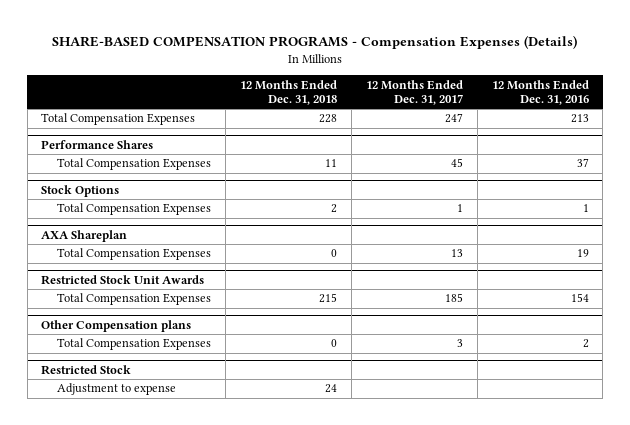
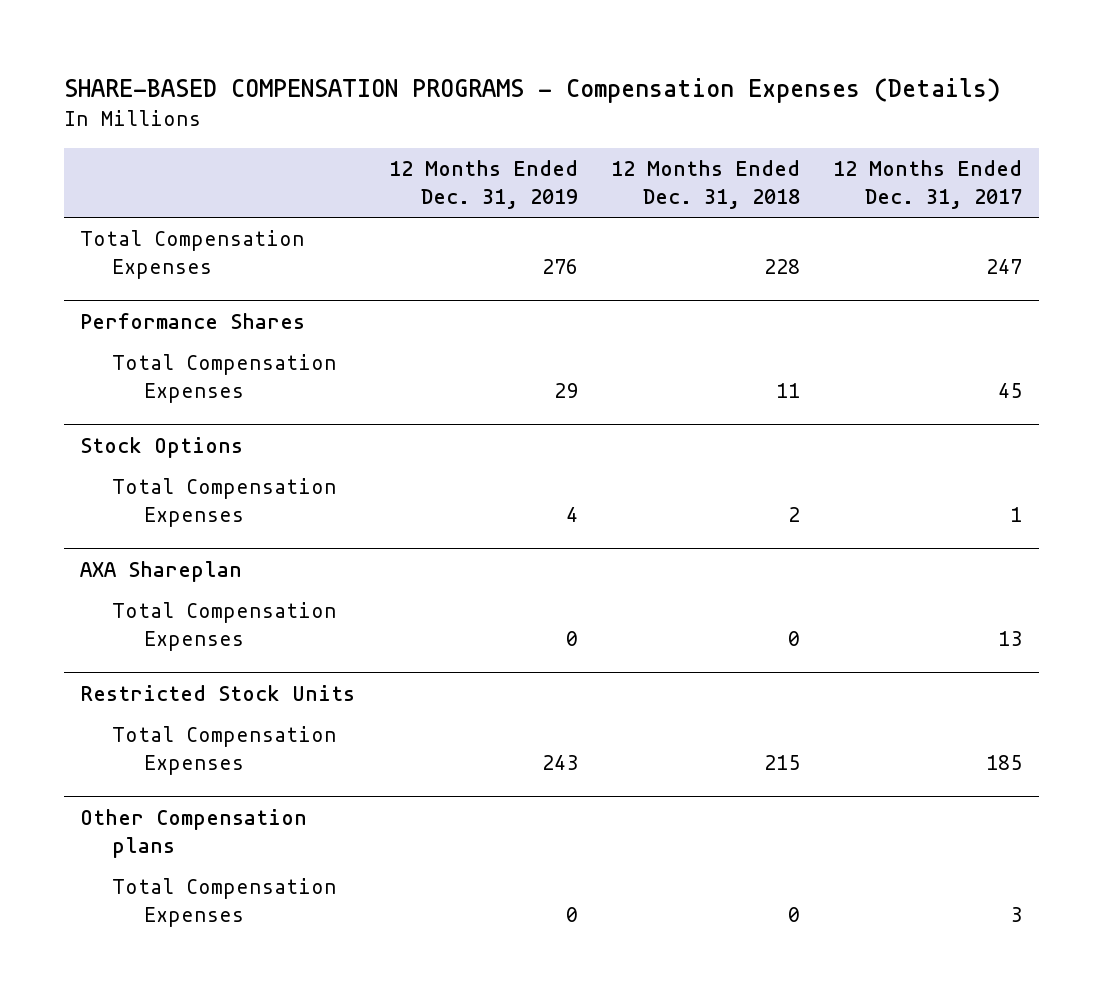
[491,79,589,105] 12 Months Ended Dec. 31, 2016 -> none
none -> [388,160,578,209] 12 Months Ended Dec. 31, 2019
[41,274,205,285] Restricted Stock Unit Awards -> [80,685,356,702] Restricted Stock Units
[41,364,132,375] Restricted Stock -> none
[57,383,177,396] Adjustment to expense -> none

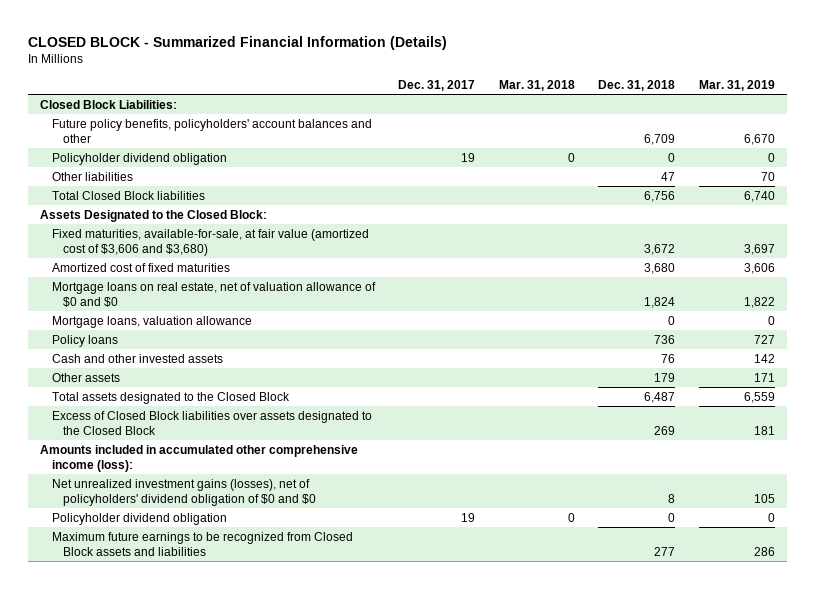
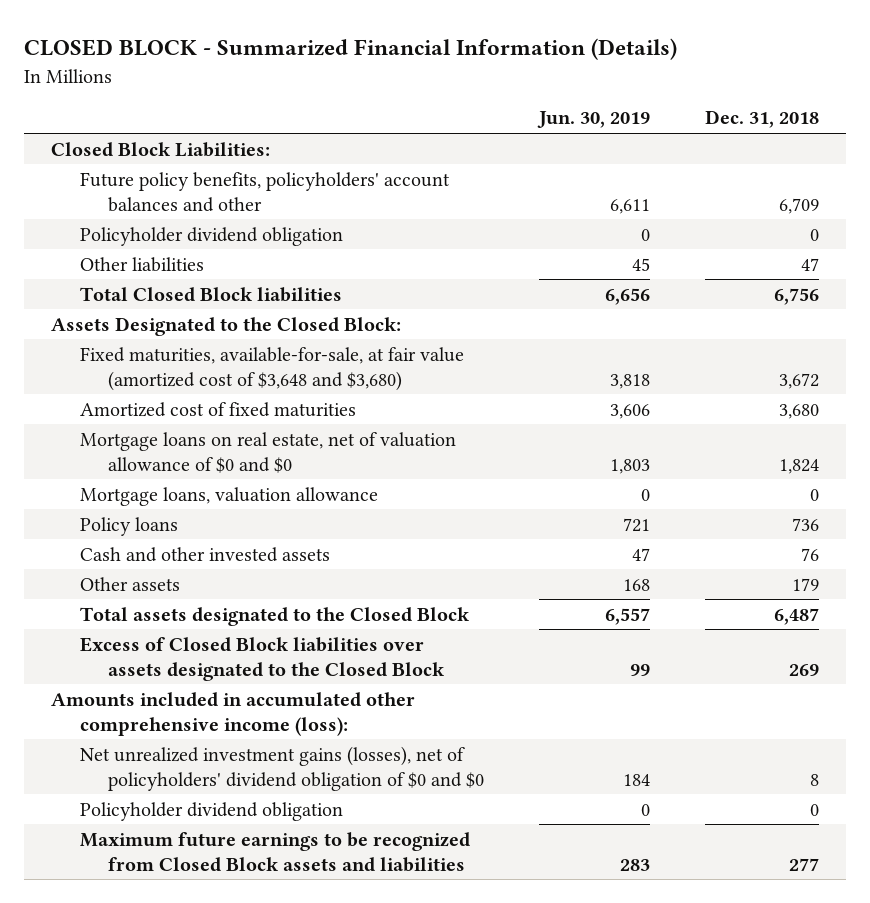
[398,80,476,92] Dec. 31, 2017 -> none
[498,80,575,92] Mar. 31, 2018 -> none
[698,80,775,92] Mar. 31, 2019 -> none
none -> [537,111,651,129] Jun. 30, 2019
[51,228,369,257] Fixed maturities, available-for-sale, at fair value (amortized cost of $3,606 and $3,680) -> [79,346,464,391] Fixed maturities, available-for-sale, at fair value (amortized cost of $3,648 and $3,680)

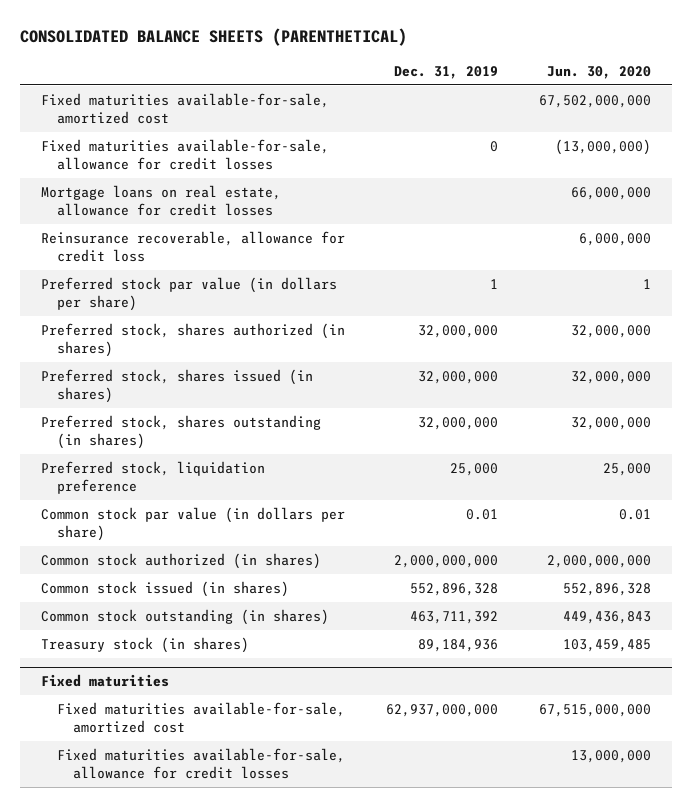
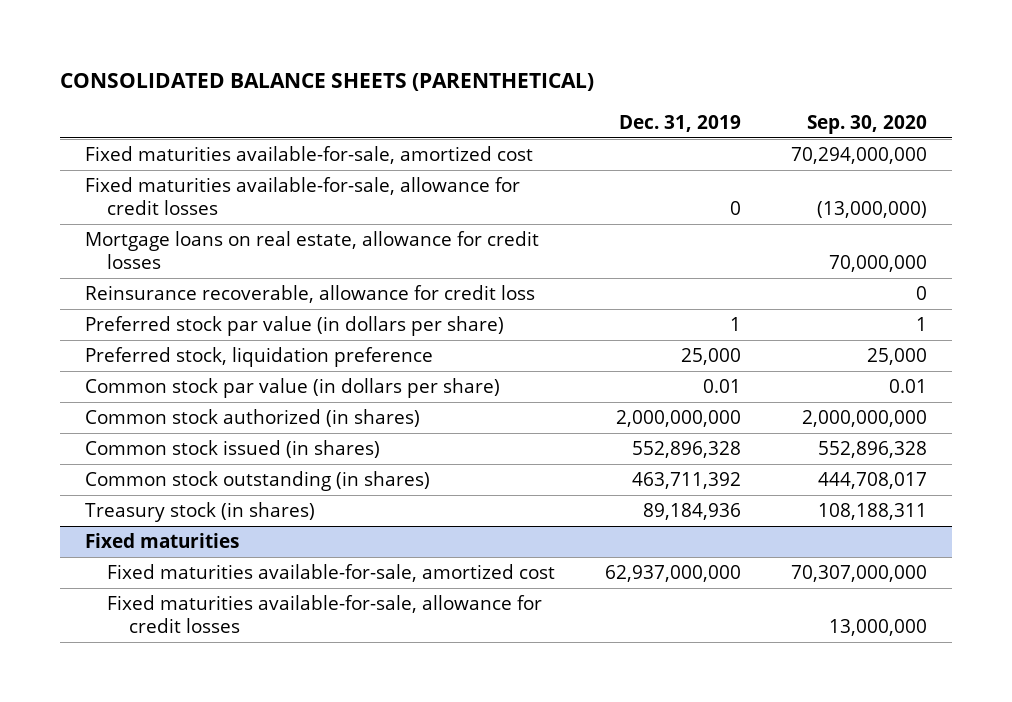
[547,65,652,79] Jun. 30, 2020 -> none
none -> [807,114,928,134] Sep. 30, 2020
[40,323,345,358] Preferred stock, shares authorized (in shares) -> none
[40,369,313,404] Preferred stock, shares issued (in shares) -> none
[40,415,321,450] Preferred stock, shares outstanding (in shares) -> none

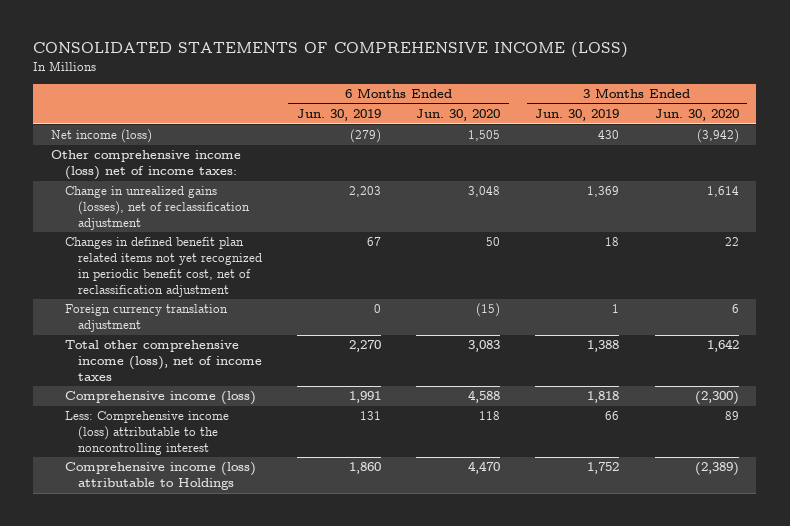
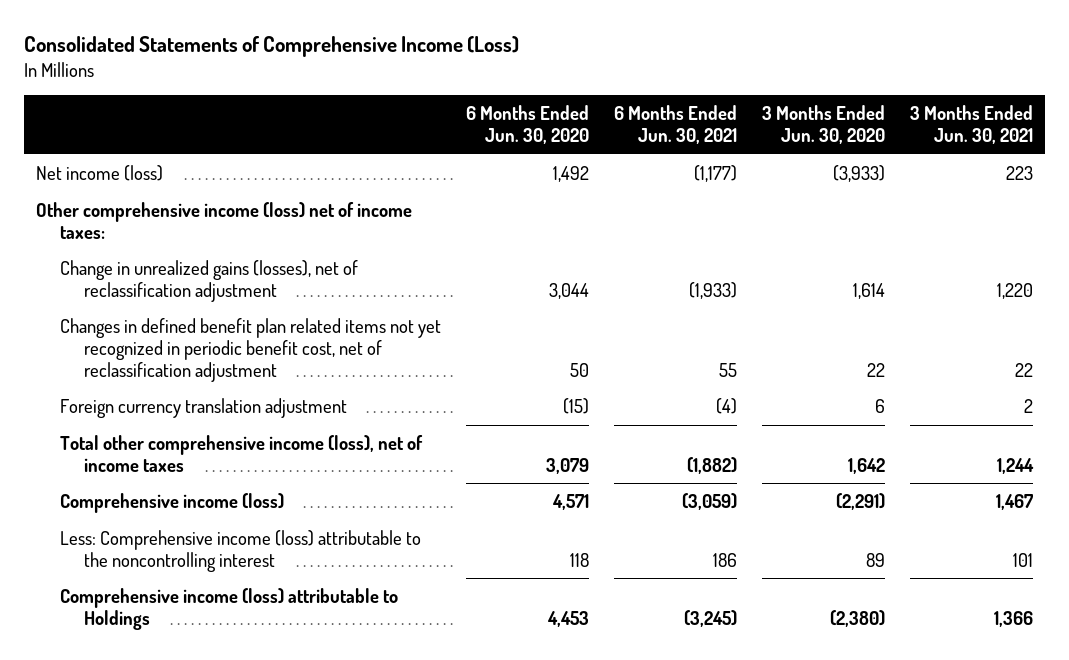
[33,42,629,59] CONSOLIDATED STATEMENTS OF COMPREHENSIVE INCOME (LOSS) -> [23,36,519,58] Consolidated Statements of Comprehensive Income (Loss)
[297,109,382,122] Jun. 30, 2019 -> none
[535,109,620,122] Jun. 30, 2019 -> none
none -> [613,105,737,144] 6 Months Ended Jun. 30, 2021
none -> [909,105,1033,144] 3 Months Ended Jun. 30, 2021
[468,130,501,142] 1,505 -> [552,165,589,182] 1,492
[696,129,739,144] (3,942) -> [832,164,885,182] (3,933)
[468,186,501,198] 3,048 -> [548,282,589,299] 3,044
[468,340,501,353] 3,083 -> [545,457,589,474] 3,079
[468,390,501,404] 4,588 -> [551,493,589,510] 4,571
[694,391,739,406] (2,300) -> [835,492,885,510] (2,291)
[468,461,501,475] 4,470 -> [546,610,589,627] 4,453
[694,462,739,477] (2,389) -> [829,609,885,627] (2,380)

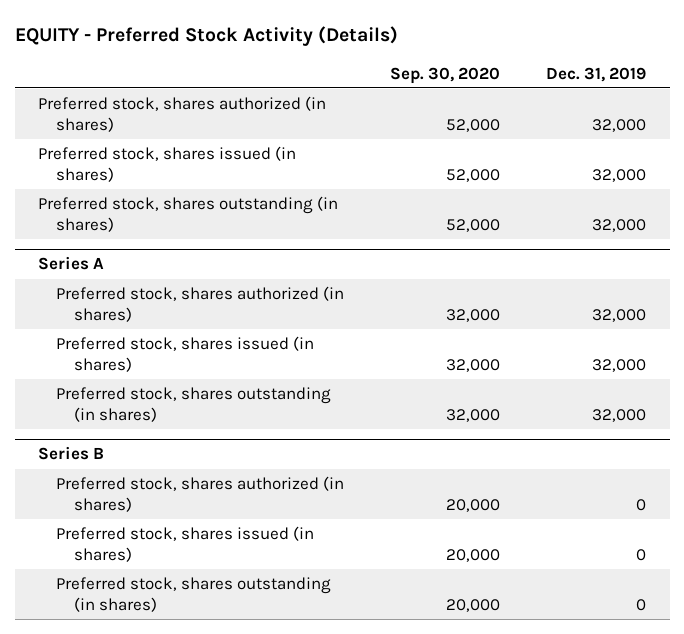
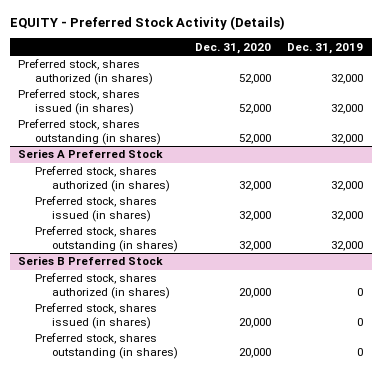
[390,66,501,84] Sep. 30, 2020 -> none
none -> [194,42,271,54] Dec. 31, 2020
[37,256,104,271] Series A -> [17,149,163,159] Series A Preferred Stock
[37,446,104,461] Series B -> [17,256,163,266] Series B Preferred Stock

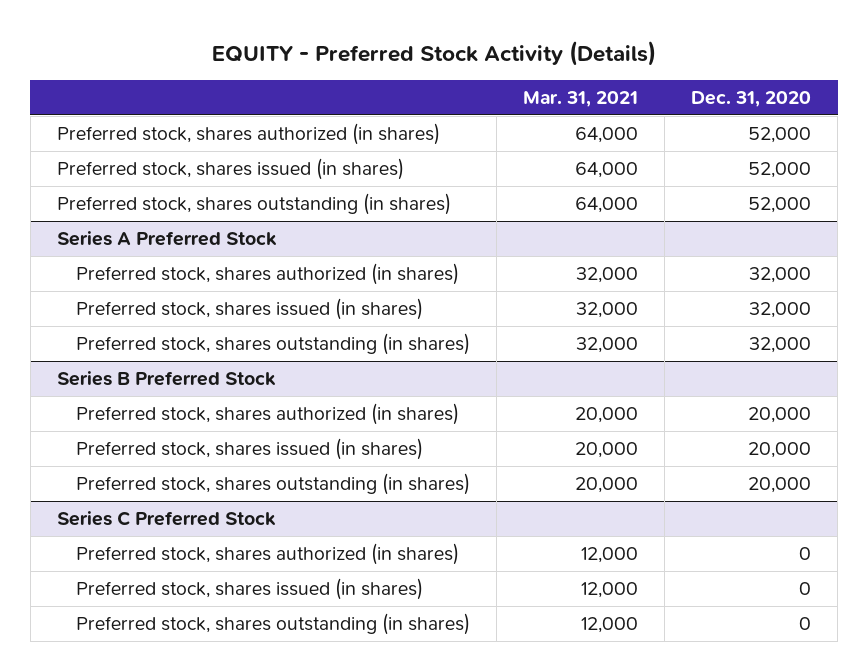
[287,42,364,54] Dec. 31, 2019 -> none
none -> [523,91,639,108] Mar. 31, 2021
none -> [56,510,276,526] Series C Preferred Stock
none -> [76,542,460,565] Preferred stock, shares authorized (in shares)
none -> [76,577,424,600] Preferred stock, shares issued (in shares)
none -> [76,612,471,635] Preferred stock, shares outstanding (in shares)

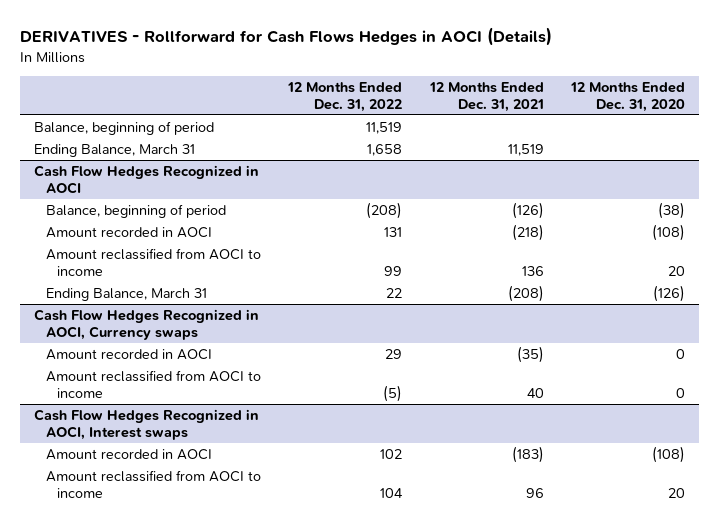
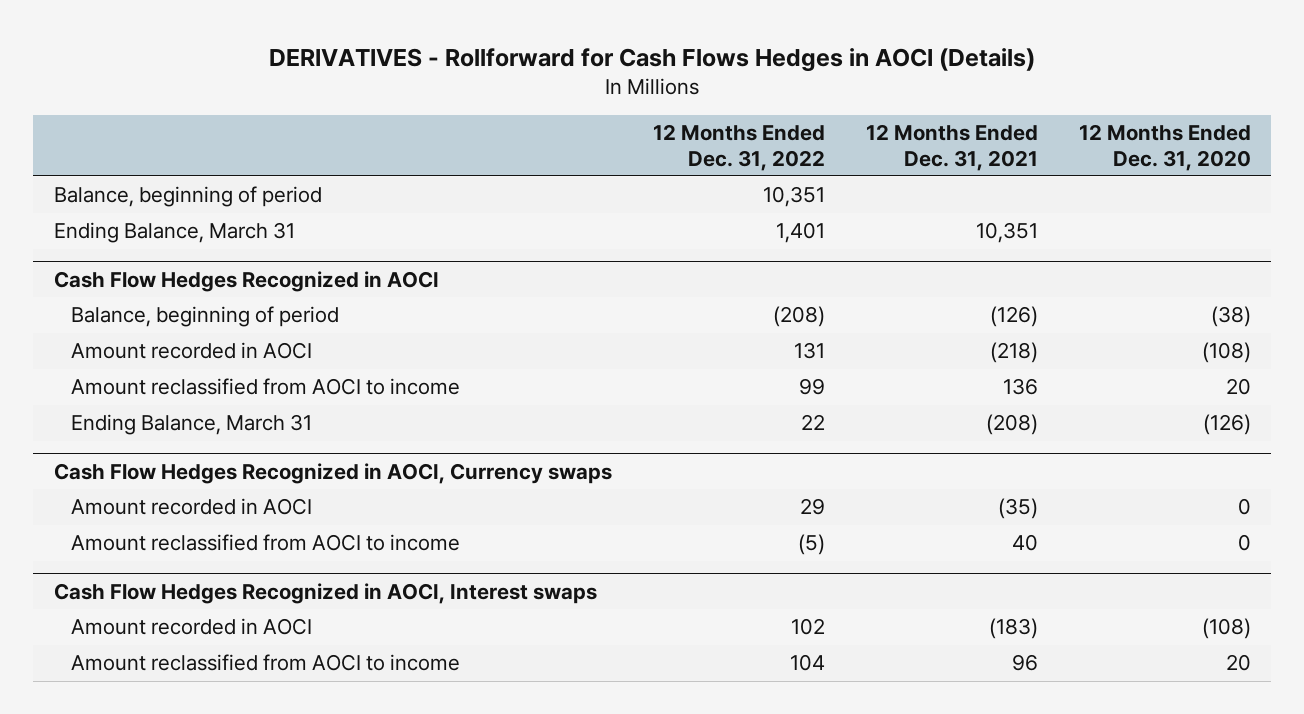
[366,121,403,134] 11,519 -> [762,186,825,208] 10,351
[367,143,403,156] 1,658 -> [775,222,825,244] 1,401
[507,143,544,156] 11,519 -> [975,222,1038,244] 10,351

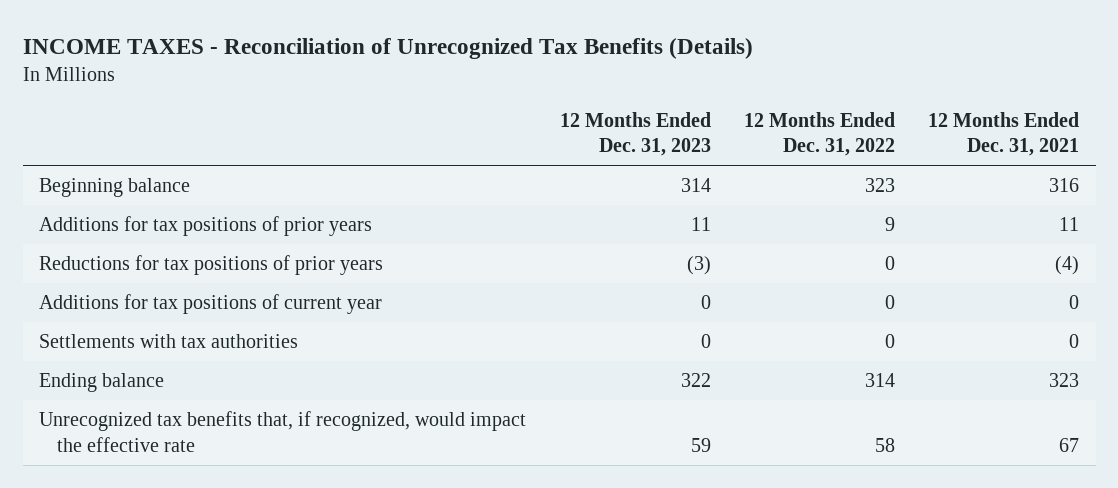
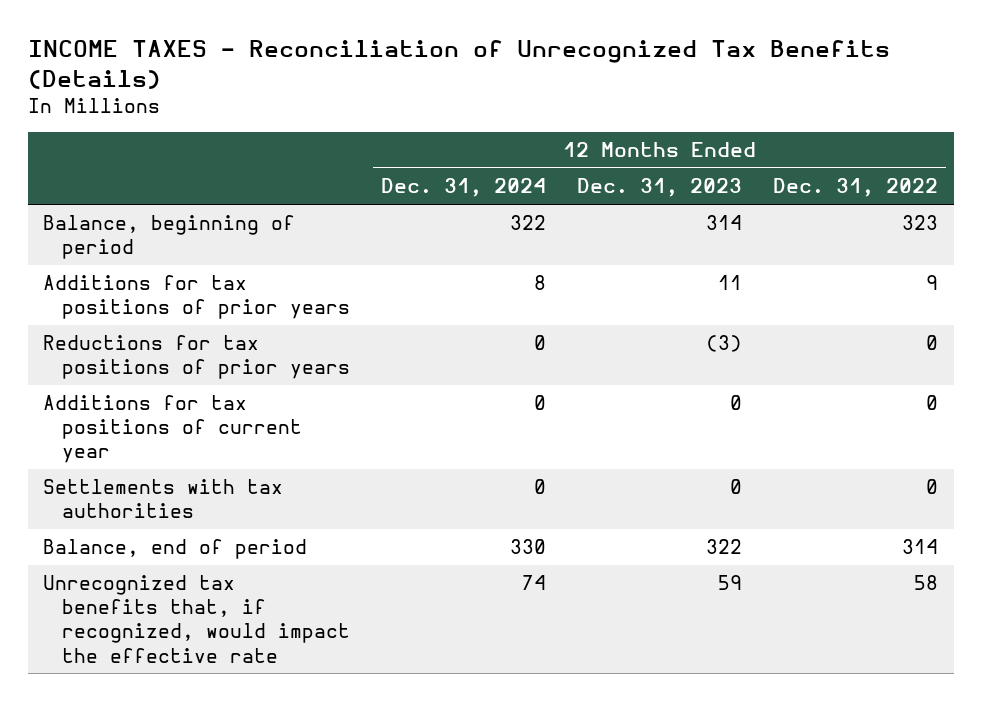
[928,111,1080,157] 12 Months Ended Dec. 31, 2021 -> none
none -> [381,178,547,198] Dec. 31, 2024
[39,178,191,198] Beginning balance -> [43,215,296,260] Balance, beginning of period
[39,373,165,393] Ending balance -> [43,539,308,560] Balance, end of period

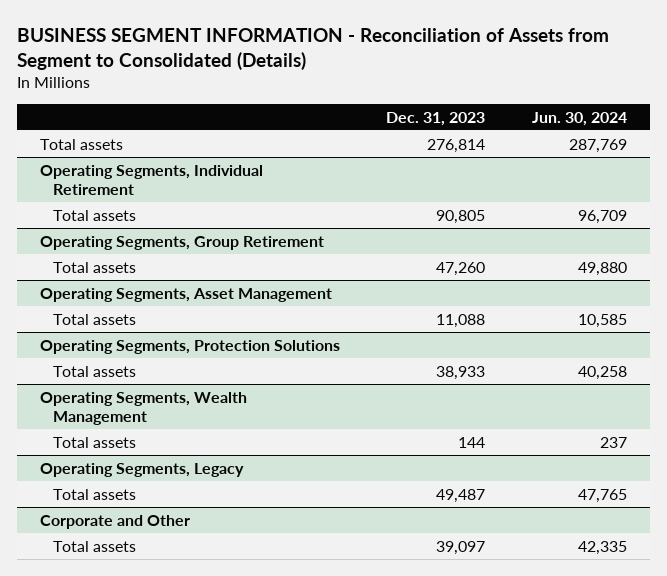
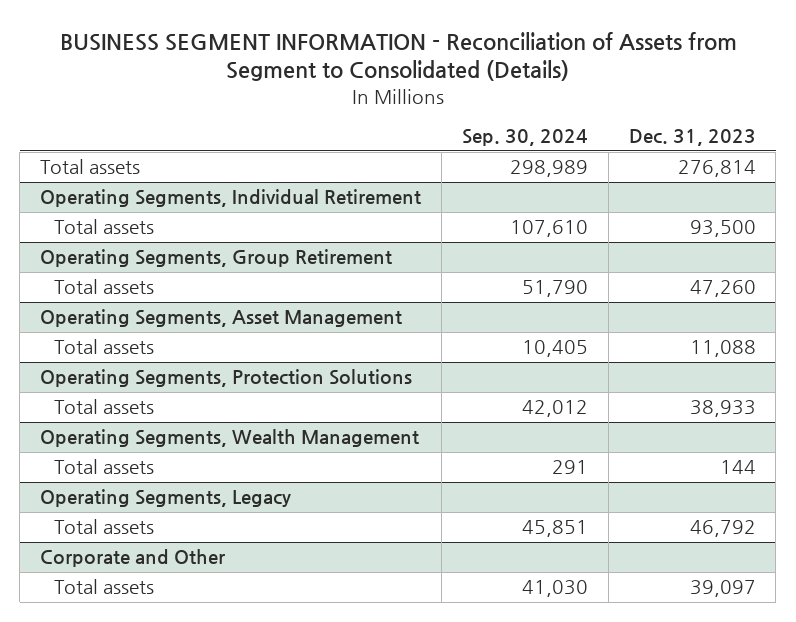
[531,112,627,127] Jun. 30, 2024 -> none
none -> [461,129,588,147] Sep. 30, 2024
[436,209,486,224] 90,805 -> [689,220,756,238] 93,500
[436,488,486,503] 49,487 -> [689,520,756,538] 46,792

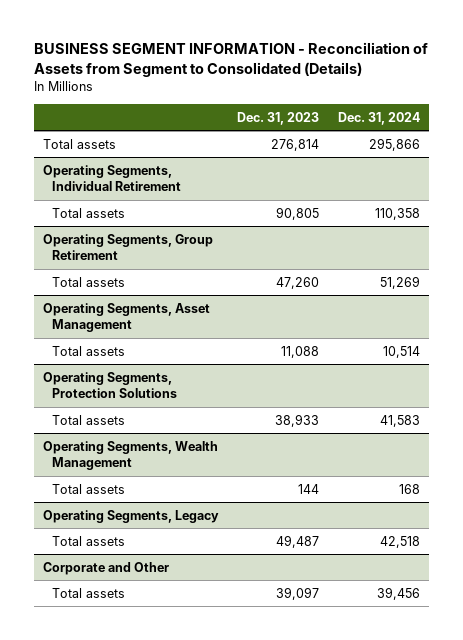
[461,129,588,147] Sep. 30, 2024 -> none
none -> [337,111,420,125] Dec. 31, 2024
[689,220,756,238] 93,500 -> [276,206,320,220] 90,805
[689,520,756,538] 46,792 -> [276,534,320,548] 49,487

